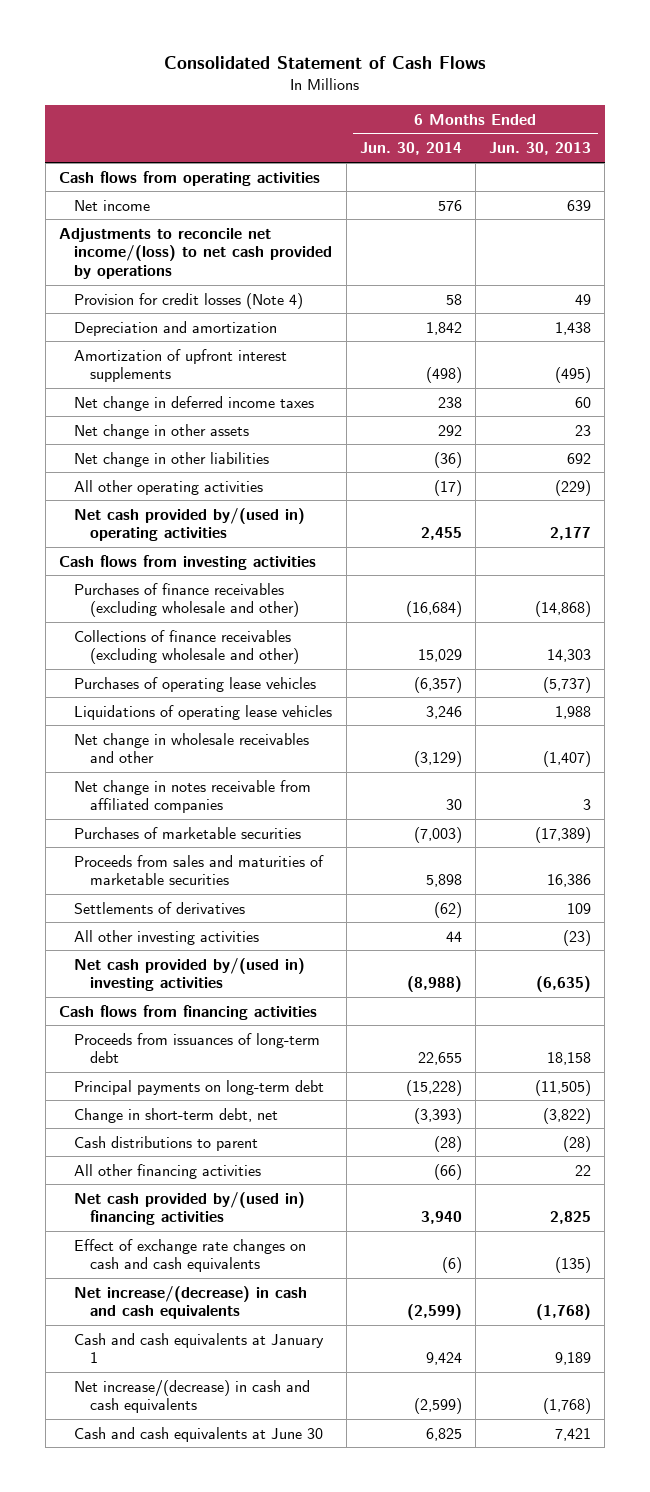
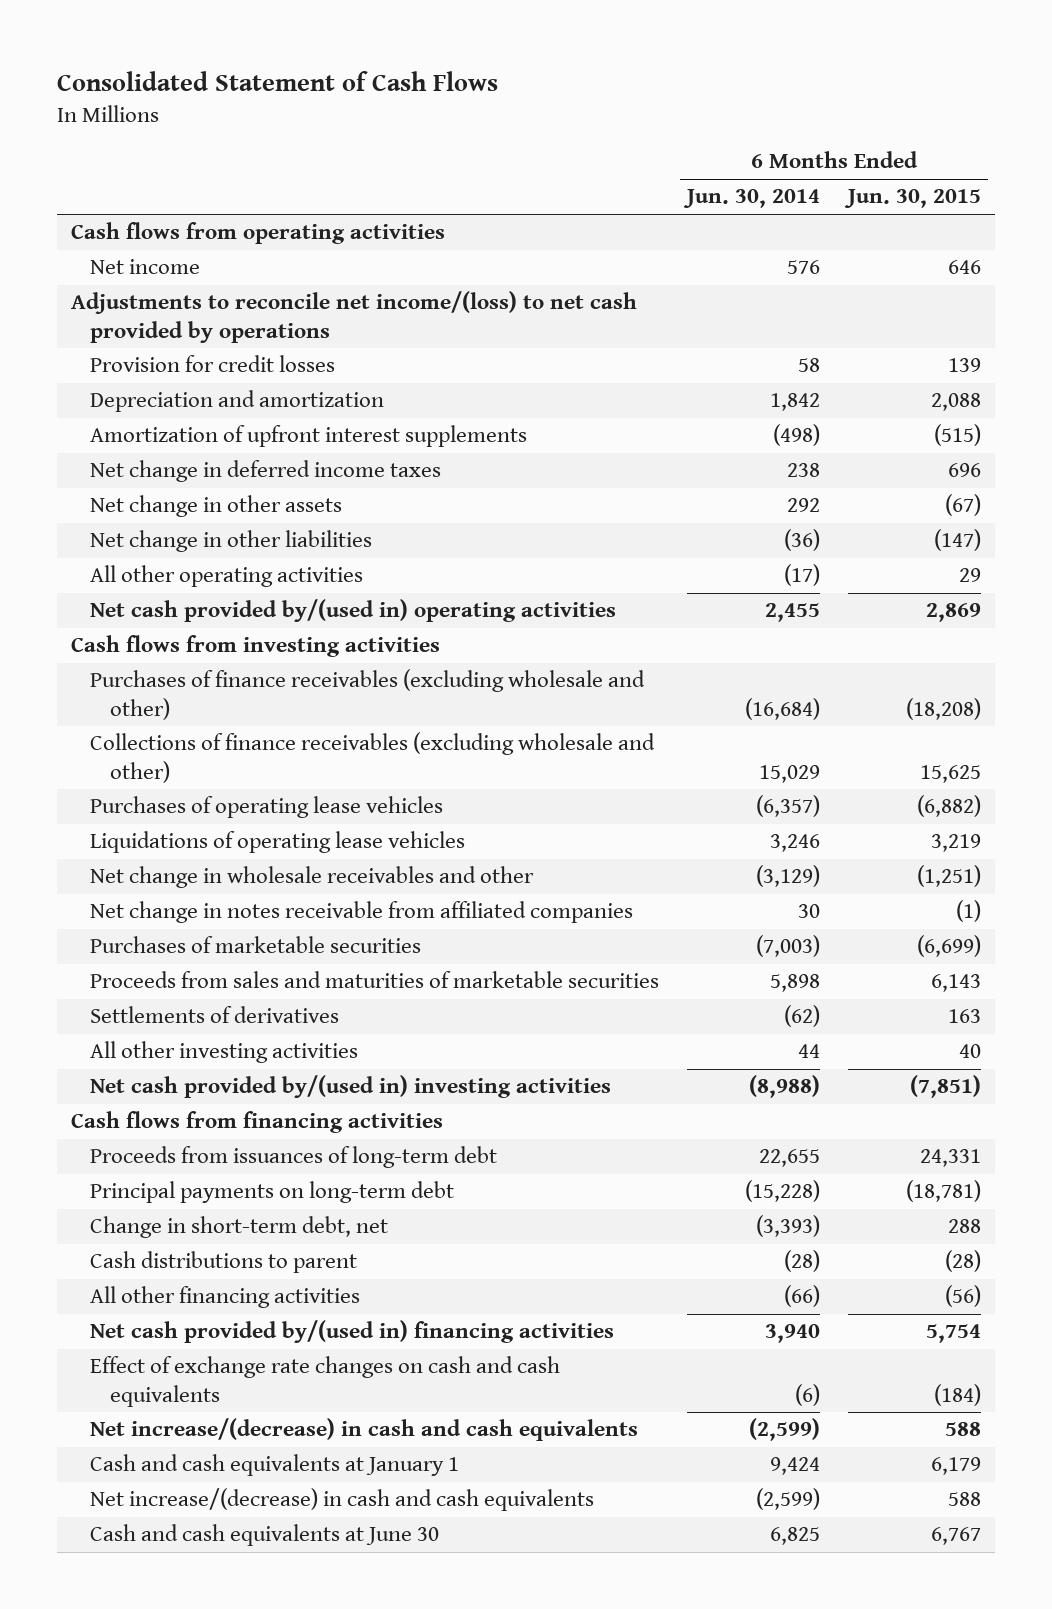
[489,142,592,156] Jun. 30, 2013 -> none
none -> [844,189,982,209] Jun. 30, 2015
[74,292,304,309] Provision for credit losses (Note 4) -> [90,355,336,373] Provision for credit losses

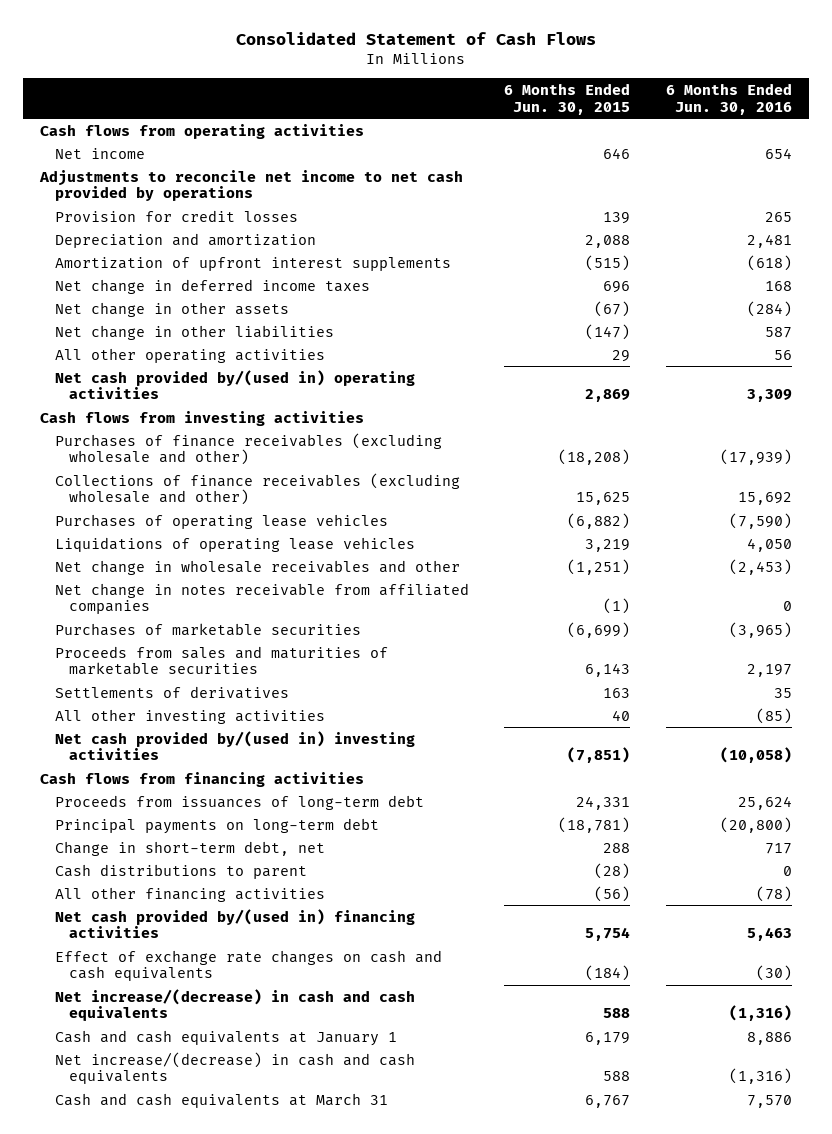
[683,189,821,209] Jun. 30, 2014 -> none
none -> [665,83,792,115] 6 Months Ended Jun. 30, 2016
[70,291,637,343] Adjustments to reconcile net income/(loss) to net cash provided by operations -> [39,169,464,202] Adjustments to reconcile net income to net cash provided by operations
[90,1524,440,1547] Cash and cash equivalents at June 30 -> [54,1092,388,1108] Cash and cash equivalents at March 31

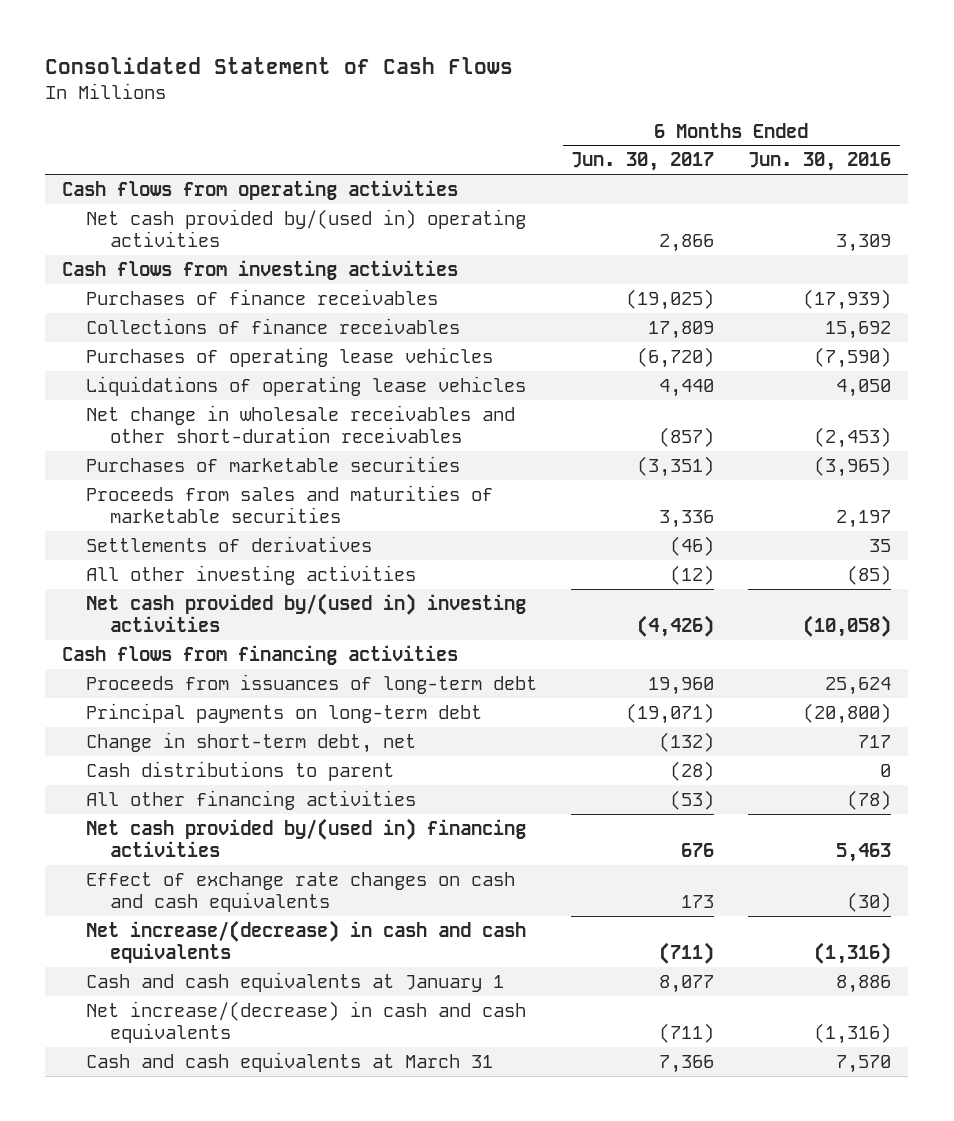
[504,83,631,115] 6 Months Ended Jun. 30, 2015 -> none
none -> [571,152,715,172] Jun. 30, 2017
[54,147,145,159] Net income -> none
[39,169,464,202] Adjustments to reconcile net income to net cash provided by operations -> none
[54,209,298,222] Provision for credit losses -> none
[54,232,316,248] Depreciation and amortization -> none
[54,256,451,271] Amortization of upfront interest supplements -> none
[54,278,370,294] Net change in deferred income taxes -> none
[54,301,289,317] Net change in other assets -> none
[54,324,334,340] Net change in other liabilities -> none
[54,347,325,363] All other operating activities -> none
[54,432,442,466] Purchases of finance receivables (excluding wholesale and other) -> [86,288,439,305] Purchases of finance receivables
[54,472,460,506] Collections of finance receivables (excluding wholesale and other) -> [86,317,461,334] Collections of finance receivables
[54,582,469,615] Net change in notes receivable from affiliated companies -> none
[54,559,460,575] Net change in wholesale receivables and other -> [86,404,516,443] Net change in wholesale receivables and other short-duration receivables

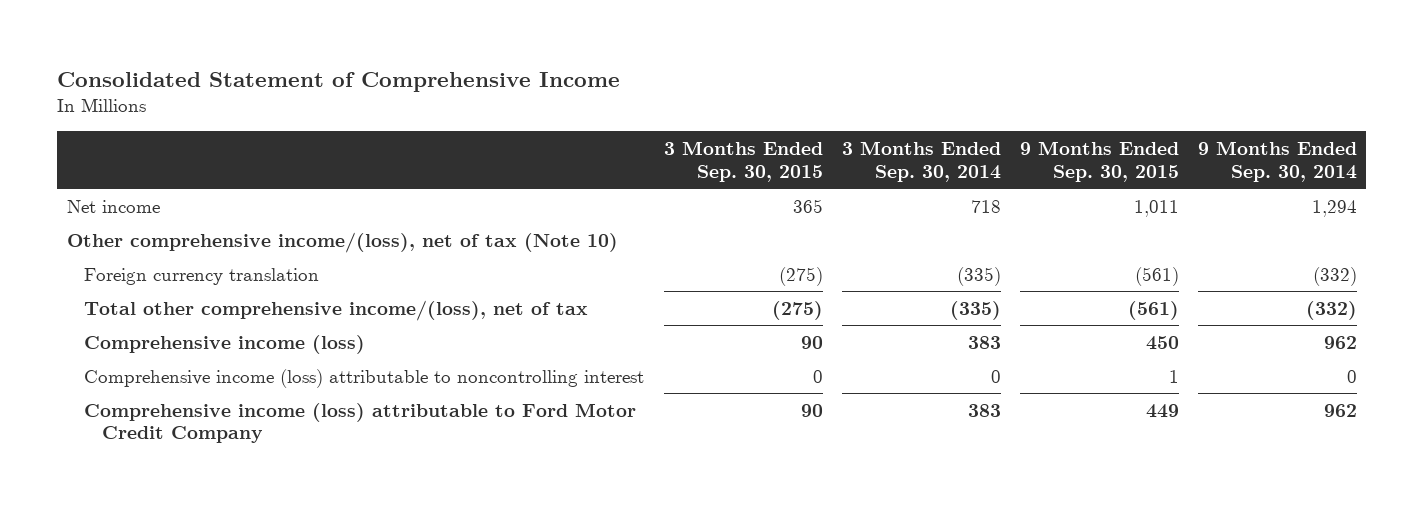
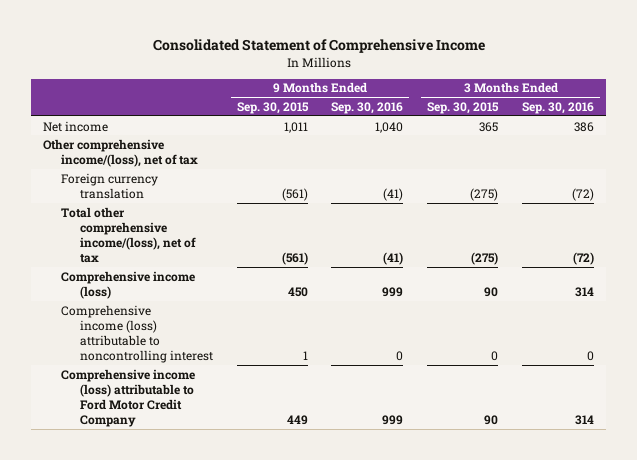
[841,141,1001,182] 3 Months Ended Sep. 30, 2014 -> none
[1197,141,1357,182] 9 Months Ended Sep. 30, 2014 -> none
none -> [331,101,404,114] Sep. 30, 2016
none -> [522,101,595,114] Sep. 30, 2016
[66,231,618,253] Other comprehensive income/(loss), net of tax (Note 10) -> [43,138,199,167] Other comprehensive income/(loss), net of tax

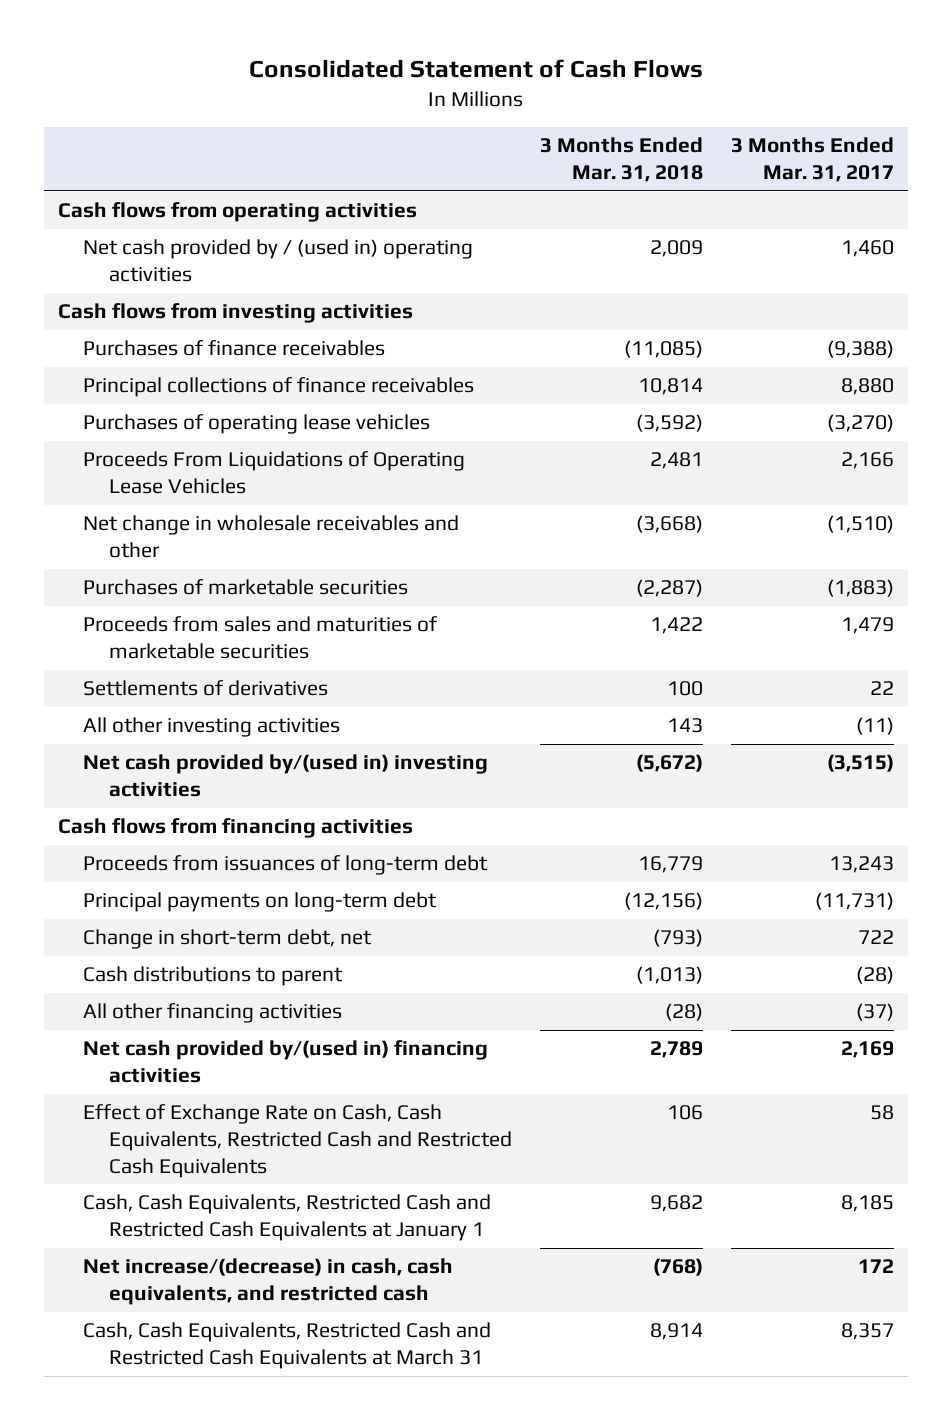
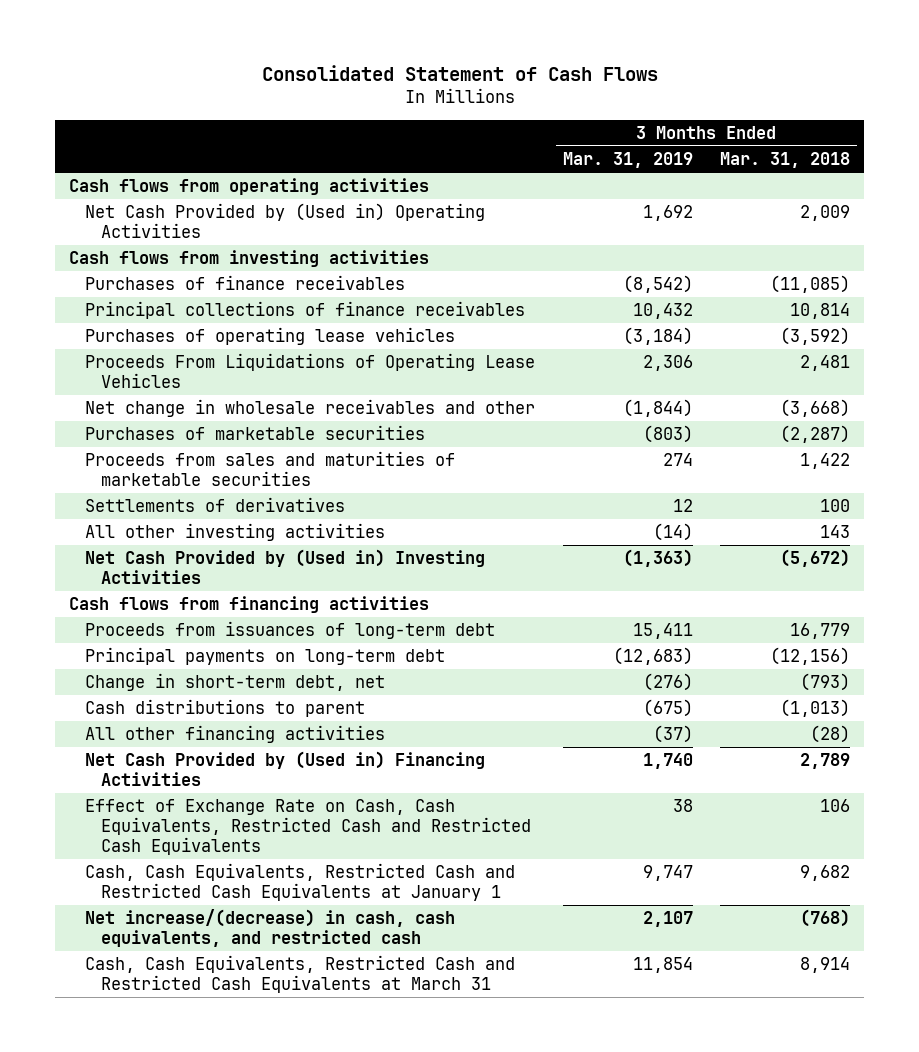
[730,137,894,183] 3 Months Ended Mar. 31, 2017 -> none
none -> [562,152,693,169] Mar. 31, 2019
[83,239,474,283] Net cash provided by / (used in) operating activities -> [84,203,485,238] Net Cash Provided by (Used in) Operating Activities
[83,754,489,798] Net cash provided by/(used in) investing activities -> [84,549,485,584] Net Cash Provided by (Used in) Investing Activities
[83,1040,489,1084] Net cash provided by/(used in) financing activities -> [84,751,485,786] Net Cash Provided by (Used in) Financing Activities

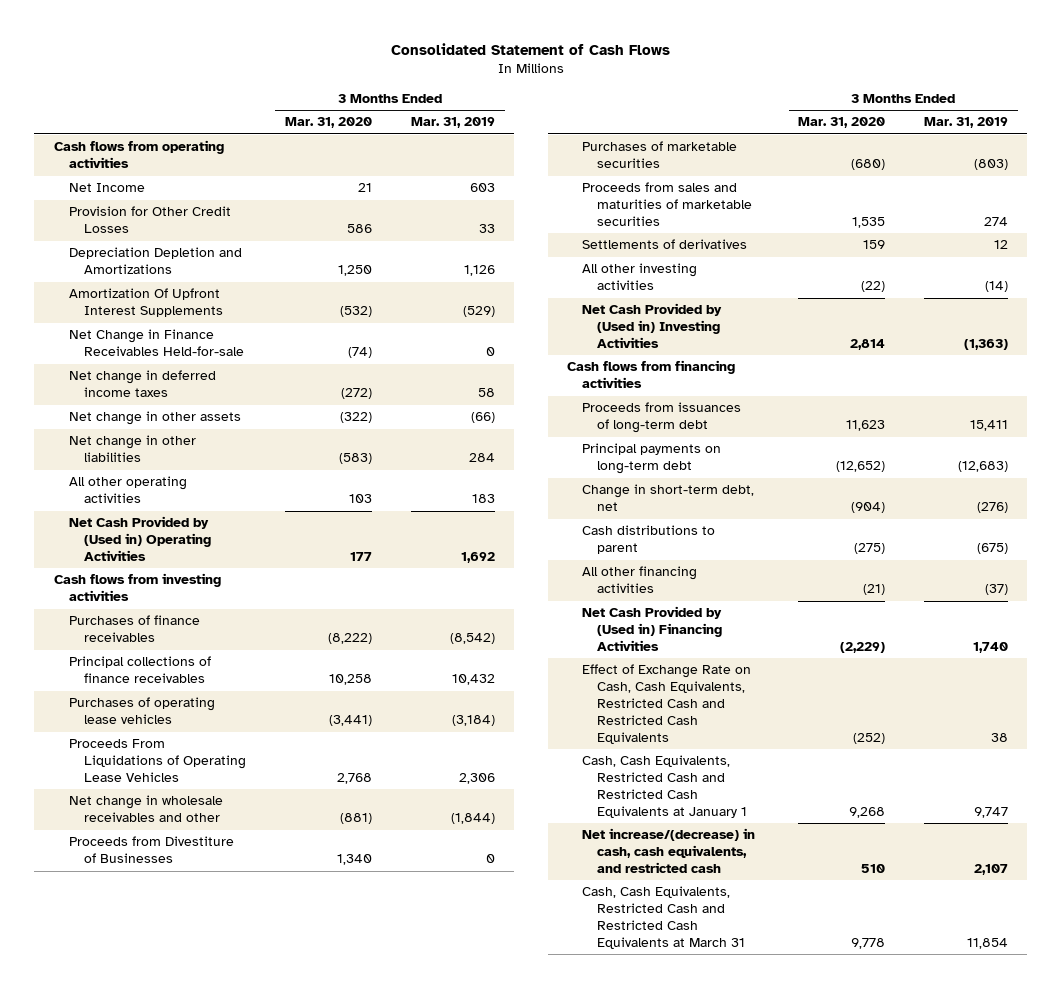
[720,152,851,169] Mar. 31, 2018 -> none
none -> [285,117,373,129] Mar. 31, 2020
none -> [69,183,146,193] Net Income
none -> [69,206,232,234] Provision for Other Credit Losses
none -> [69,247,243,275] Depreciation Depletion and Amortizations
none -> [69,288,224,318] Amortization Of Upfront Interest Supplements
none -> [69,329,245,357] Net Change in Finance Receivables Held-for-sale
none -> [69,370,217,398] Net change in deferred income taxes
none -> [69,411,242,426] Net change in other assets
none -> [69,435,197,463] Net change in other liabilities
none -> [69,476,188,504] All other operating activities
none -> [69,836,235,864] Proceeds from Divestiture of Businesses

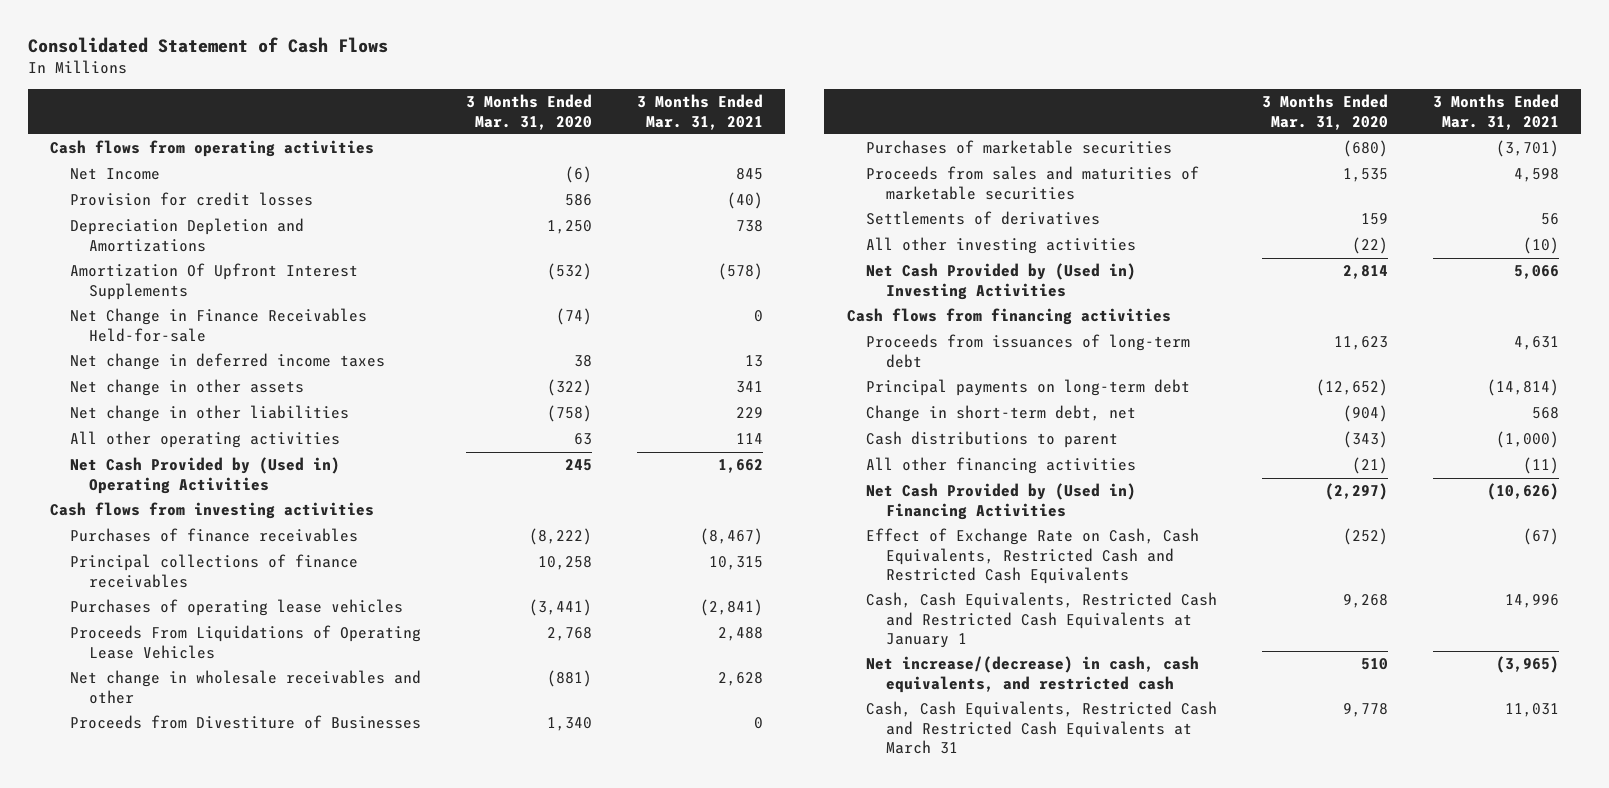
[410,117,495,129] Mar. 31, 2019 -> none
none -> [636,94,763,130] 3 Months Ended Mar. 31, 2021
[358,183,373,193] 21 -> [564,166,592,184] (6)
[69,206,232,234] Provision for Other Credit Losses -> [69,192,313,207] Provision for credit losses
[341,388,373,400] (272) -> [573,355,592,368] 38
[339,453,373,465] (583) -> [546,405,592,423] (758)
[349,494,373,504] 103 -> [573,433,592,446] 63
[350,551,373,561] 177 -> [564,459,592,472] 245
[854,543,886,555] (275) -> [1343,431,1389,449] (343)
[840,641,886,653] (2,229) -> [1325,483,1389,501] (2,297)

